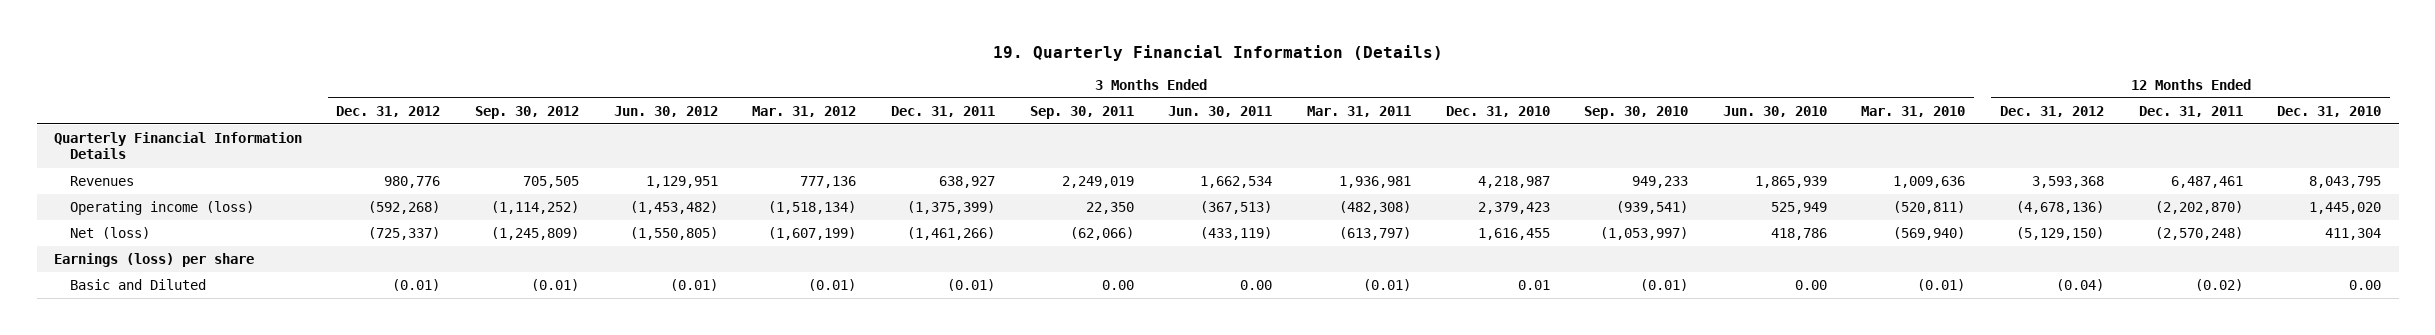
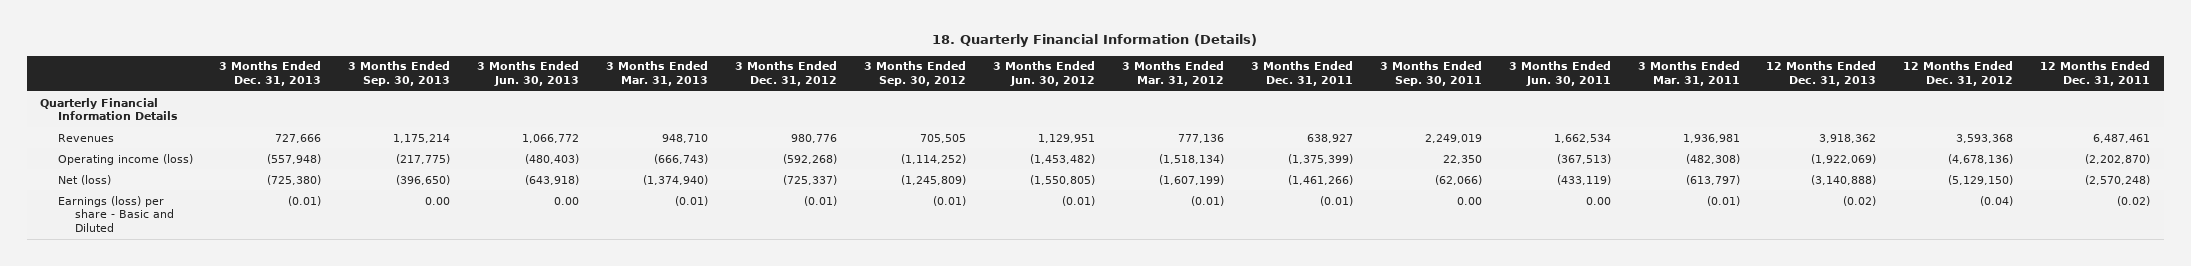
[992,44,1443,61] 19. Quarterly Financial Information (Details) -> [932,34,1258,48] 18. Quarterly Financial Information (Details)
[1445,105,1550,117] Dec. 31, 2010 -> none
[1584,105,1689,119] Sep. 30, 2010 -> none
[1722,105,1827,117] Jun. 30, 2010 -> none
[1861,105,1966,117] Mar. 31, 2010 -> none
[2277,105,2382,117] Dec. 31, 2010 -> none
none -> [219,61,322,87] 3 Months Ended Dec. 31, 2013
none -> [348,61,451,87] 3 Months Ended Sep. 30, 2013
none -> [477,61,580,87] 3 Months Ended Jun. 30, 2013
none -> [606,61,709,87] 3 Months Ended Mar. 31, 2013
none -> [1766,61,1877,87] 12 Months Ended Dec. 31, 2013
[53,253,254,268] Earnings (loss) per share -> none
[69,279,206,291] Basic and Diluted -> [57,195,174,233] Earnings (loss) per share - Basic and Diluted

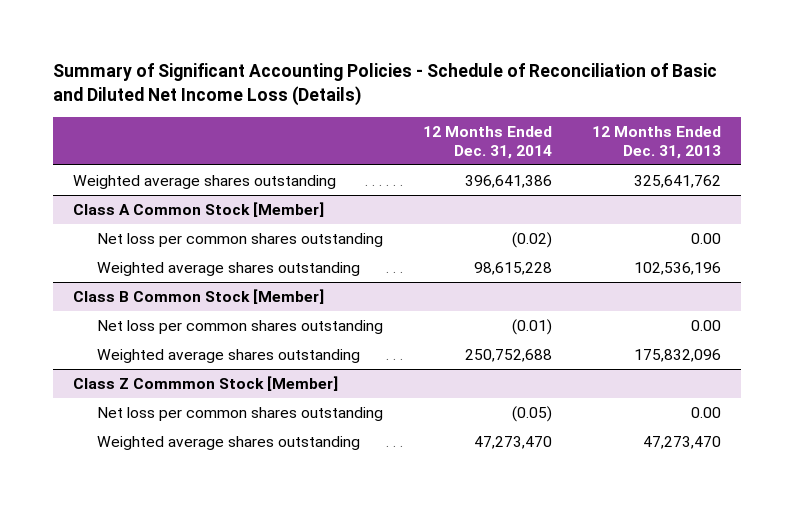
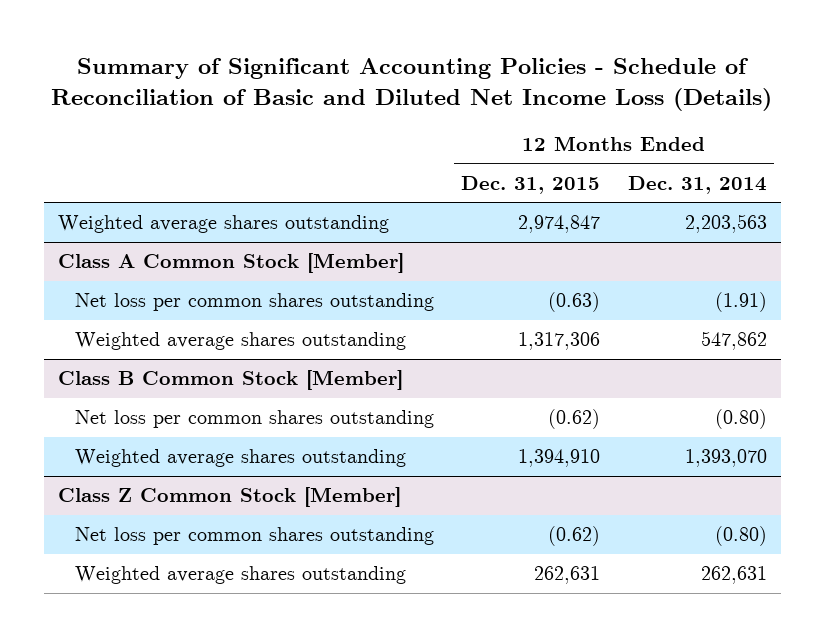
[592,125,722,159] 12 Months Ended Dec. 31, 2013 -> none
none -> [461,175,601,194] Dec. 31, 2015
[465,175,553,189] 396,641,386 -> [685,214,768,234] 2,203,563
[512,232,553,249] (0.02) -> [715,292,768,313] (1.91)
[474,262,553,276] 98,615,228 -> [701,331,768,351] 547,862
[512,319,553,336] (0.01) -> [715,409,768,430] (0.80)
[465,349,553,363] 250,752,688 -> [685,449,768,468] 1,393,070
[73,376,339,392] Class Z Commmon Stock [Member] -> [57,487,401,508] Class Z Common Stock [Member]
[512,406,553,423] (0.05) -> [715,526,768,547] (0.80)
[474,436,553,450] 47,273,470 -> [701,566,768,585] 262,631

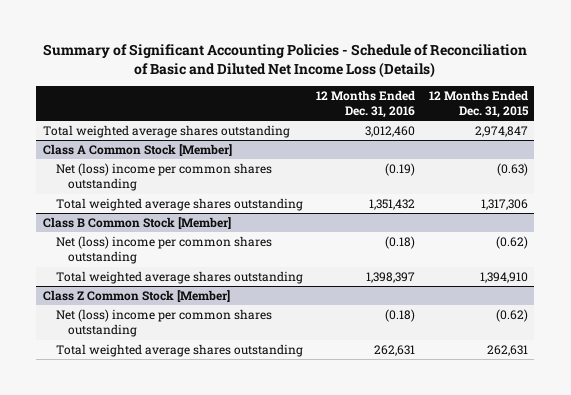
[628,175,768,194] Dec. 31, 2014 -> none
none -> [316,89,416,118] 12 Months Ended Dec. 31, 2016
[57,215,389,234] Weighted average shares outstanding -> [43,125,291,139] Total weighted average shares outstanding
[74,293,434,312] Net loss per common shares outstanding -> [55,163,272,192] Net (loss) income per common shares outstanding
[74,332,406,351] Weighted average shares outstanding -> [55,198,303,212] Total weighted average shares outstanding
[74,410,434,429] Net loss per common shares outstanding -> [55,236,272,265] Net (loss) income per common shares outstanding
[74,449,406,468] Weighted average shares outstanding -> [55,271,303,285] Total weighted average shares outstanding
[74,527,434,546] Net loss per common shares outstanding -> [55,309,272,338] Net (loss) income per common shares outstanding
[74,566,406,585] Weighted average shares outstanding -> [55,344,303,358] Total weighted average shares outstanding

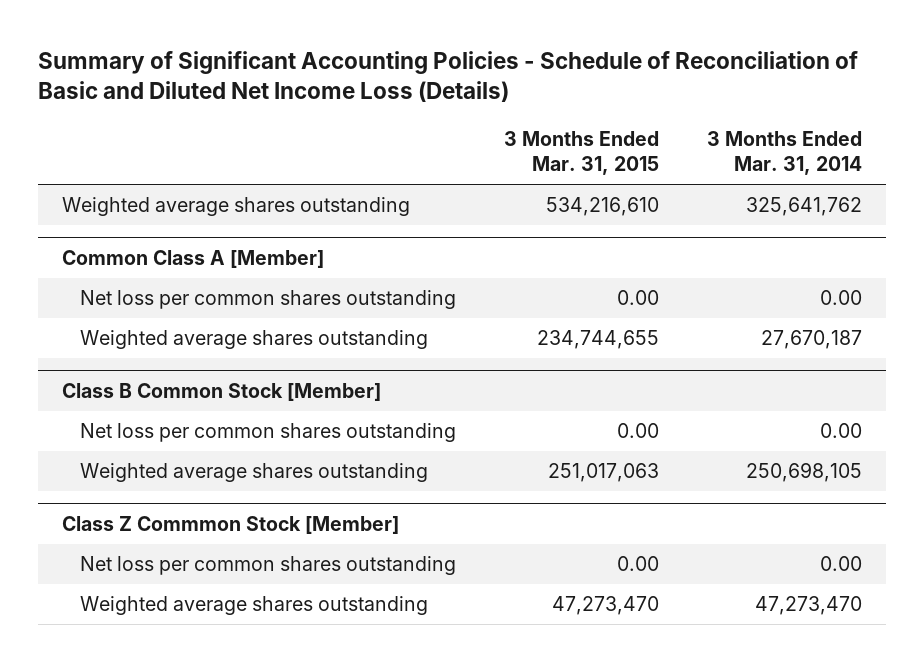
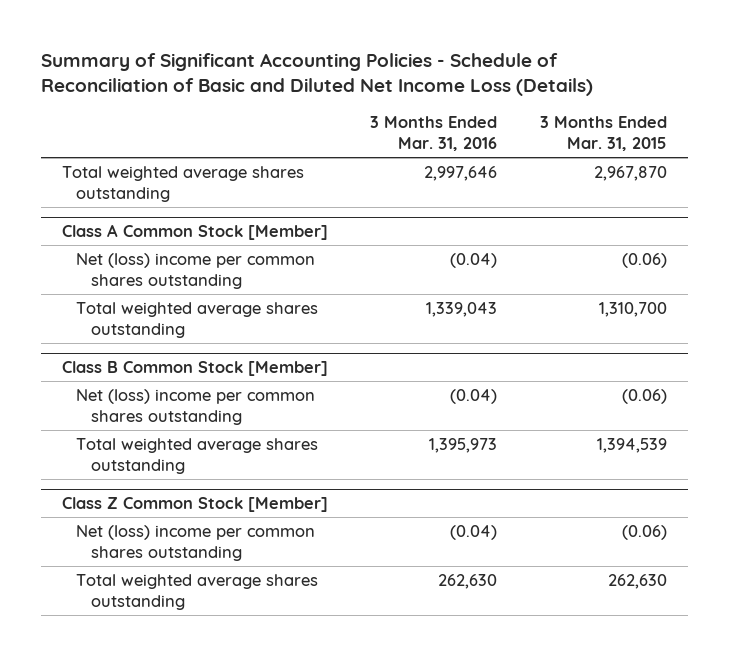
[706,131,862,176] 3 Months Ended Mar. 31, 2014 -> none
none -> [370,116,498,152] 3 Months Ended Mar. 31, 2016
[62,197,411,217] Weighted average shares outstanding -> [62,165,305,202] Total weighted average shares outstanding
[546,197,660,217] 534,216,610 -> [593,165,667,181] 2,967,870
[62,249,325,268] Common Class A [Member] -> [62,224,329,241] Class A Common Stock [Member]
[80,290,457,310] Net loss per common shares outstanding -> [76,252,316,289] Net (loss) income per common shares outstanding
[617,290,660,306] 0.00 -> [621,252,667,268] (0.06)
[80,330,429,350] Weighted average shares outstanding -> [76,301,319,338] Total weighted average shares outstanding
[537,330,660,350] 234,744,655 -> [598,301,667,317] 1,310,700
[80,423,457,443] Net loss per common shares outstanding -> [76,388,316,425] Net (loss) income per common shares outstanding
[617,423,660,439] 0.00 -> [621,388,667,404] (0.06)
[80,463,429,483] Weighted average shares outstanding -> [76,437,319,474] Total weighted average shares outstanding
[548,463,660,483] 251,017,063 -> [596,437,667,453] 1,394,539
[62,515,400,534] Class Z Commmon Stock [Member] -> [62,497,329,513] Class Z Common Stock [Member]
[80,556,457,576] Net loss per common shares outstanding -> [76,524,316,561] Net (loss) income per common shares outstanding
[617,556,660,572] 0.00 -> [621,524,667,540] (0.06)
[80,596,429,616] Weighted average shares outstanding -> [76,573,319,610] Total weighted average shares outstanding
[552,596,660,616] 47,273,470 -> [607,573,667,589] 262,630

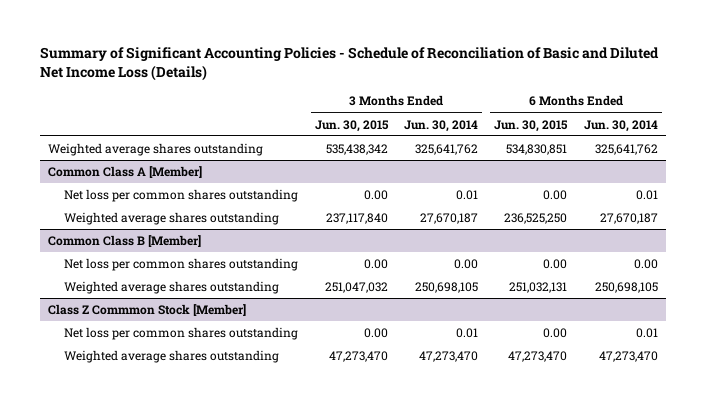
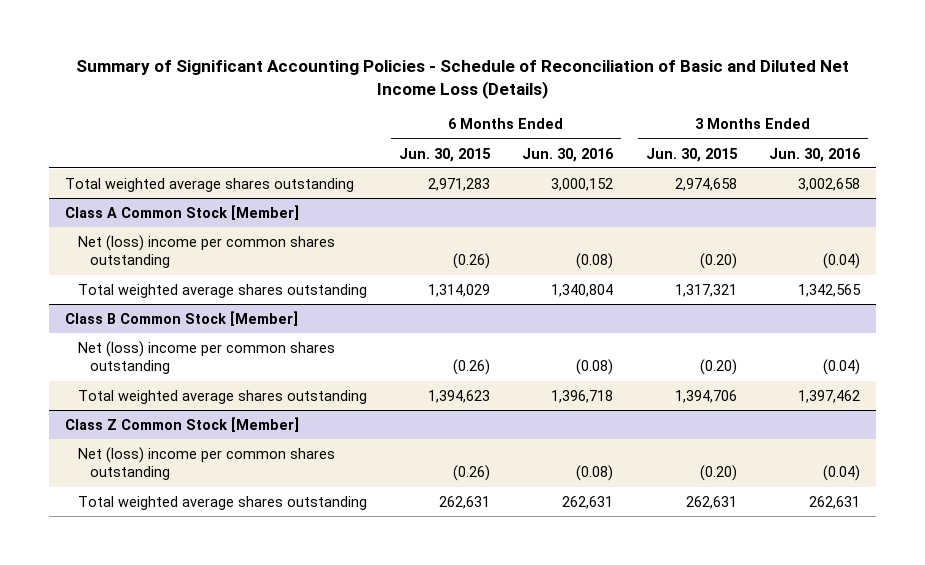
[403,119,478,132] Jun. 30, 2014 -> none
[583,119,658,132] Jun. 30, 2014 -> none
none -> [522,147,615,162] Jun. 30, 2016
none -> [768,147,861,162] Jun. 30, 2016
[47,143,263,157] Weighted average shares outstanding -> [65,177,355,192] Total weighted average shares outstanding
[325,144,388,156] 535,438,342 -> [674,177,737,191] 2,974,658
[506,144,568,156] 534,830,851 -> [428,177,491,191] 2,971,283
[47,166,202,179] Common Class A [Member] -> [65,204,300,220] Class A Common Stock [Member]
[64,189,299,203] Net loss per common shares outstanding -> [77,234,335,269] Net (loss) income per common shares outstanding
[363,190,388,201] 0.00 -> [699,253,737,270] (0.20)
[543,190,568,201] 0.00 -> [453,253,491,270] (0.26)
[64,212,280,226] Weighted average shares outstanding -> [77,283,367,298] Total weighted average shares outstanding
[325,213,388,225] 237,117,840 -> [674,283,737,297] 1,317,321
[504,213,568,225] 236,525,250 -> [428,283,491,297] 1,314,029
[47,235,201,248] Common Class B [Member] -> [65,310,299,326] Class B Common Stock [Member]
[64,258,299,272] Net loss per common shares outstanding -> [77,340,335,375] Net (loss) income per common shares outstanding
[363,259,388,270] 0.00 -> [699,359,737,376] (0.20)
[543,259,568,270] 0.00 -> [453,359,491,376] (0.26)
[64,281,280,295] Weighted average shares outstanding -> [77,389,367,404] Total weighted average shares outstanding
[324,282,388,294] 251,047,032 -> [674,389,737,403] 1,394,706
[509,282,568,294] 251,032,131 -> [428,389,491,403] 1,394,623
[47,304,246,317] Class Z Commmon Stock [Member] -> [65,416,300,432] Class Z Common Stock [Member]
[64,327,299,341] Net loss per common shares outstanding -> [77,446,335,481] Net (loss) income per common shares outstanding
[363,328,388,339] 0.00 -> [699,465,737,482] (0.20)
[543,328,568,339] 0.00 -> [453,465,491,482] (0.26)
[64,350,280,364] Weighted average shares outstanding -> [77,495,367,510] Total weighted average shares outstanding
[328,351,388,363] 47,273,470 -> [685,495,737,509] 262,631
[508,351,568,363] 47,273,470 -> [439,495,491,509] 262,631

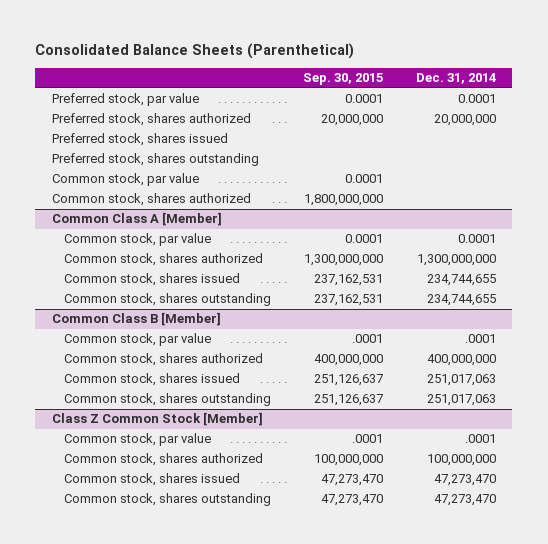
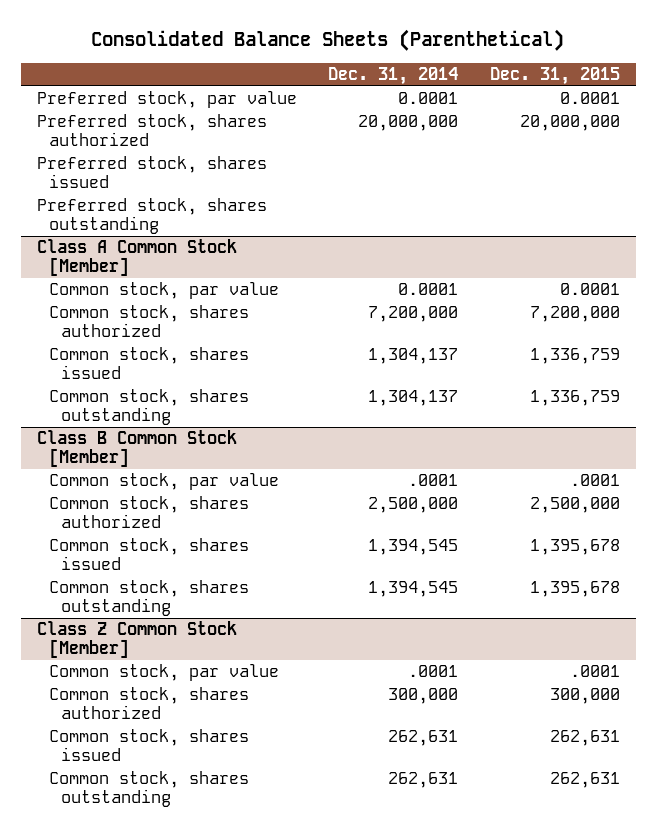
[303,73,384,86] Sep. 30, 2015 -> none
none -> [489,67,620,86] Dec. 31, 2015
[51,173,199,187] Common stock, par value -> none
[51,193,251,207] Common stock, shares authorized -> none
[51,212,222,227] Common Class A [Member] -> [36,239,237,277] Class A Common Stock [Member]
[417,254,497,267] 1,300,000,000 -> [368,306,459,323] 7,200,000
[427,274,497,287] 234,744,655 -> [368,348,459,365] 1,304,137
[427,294,497,307] 234,744,655 -> [368,390,459,407] 1,304,137
[51,312,221,327] Common Class B [Member] -> [36,430,237,468] Class B Common Stock [Member]
[427,354,497,367] 400,000,000 -> [368,497,459,514] 2,500,000
[427,374,497,387] 251,017,063 -> [368,539,459,556] 1,394,545
[427,394,497,407] 251,017,063 -> [368,581,459,598] 1,394,545
[427,454,497,467] 100,000,000 -> [388,688,459,705] 300,000
[434,474,497,487] 47,273,470 -> [388,730,459,747] 262,631
[434,494,497,507] 47,273,470 -> [388,772,459,789] 262,631

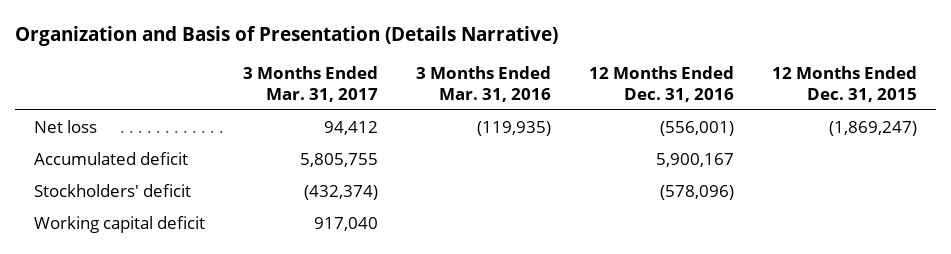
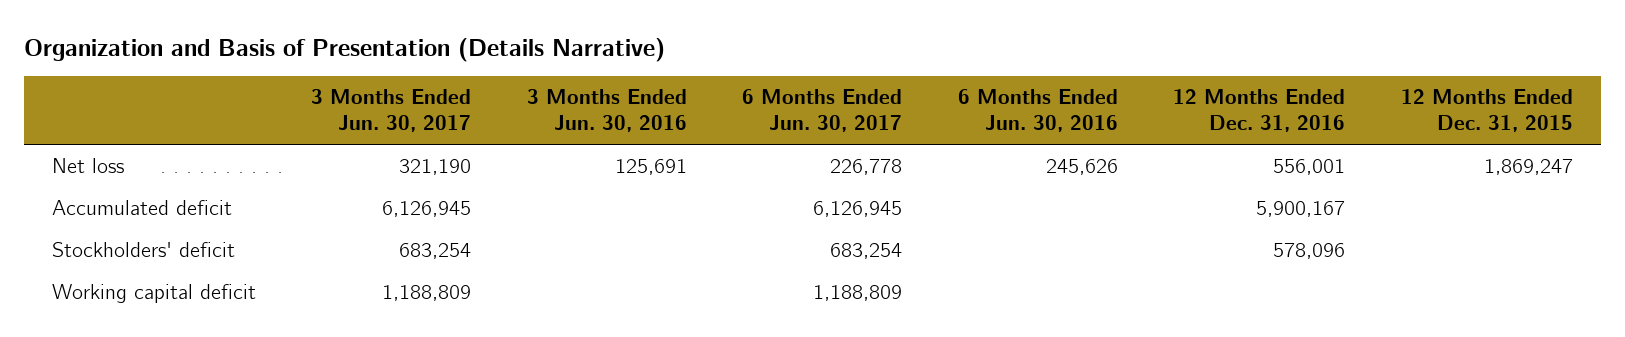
[242,66,378,102] 3 Months Ended Mar. 31, 2017 -> none
[416,66,552,102] 3 Months Ended Mar. 31, 2016 -> none
none -> [311,88,472,133] 3 Months Ended Jun. 30, 2017
none -> [526,88,687,133] 3 Months Ended Jun. 30, 2016
none -> [742,88,903,133] 6 Months Ended Jun. 30, 2017
none -> [957,88,1118,133] 6 Months Ended Jun. 30, 2016
[660,120,735,136] (556,001) -> [1273,158,1346,175] 556,001
[829,120,918,136] (1,869,247) -> [1483,158,1573,175] 1,869,247
[660,184,735,200] (578,096) -> [1273,242,1346,259] 578,096

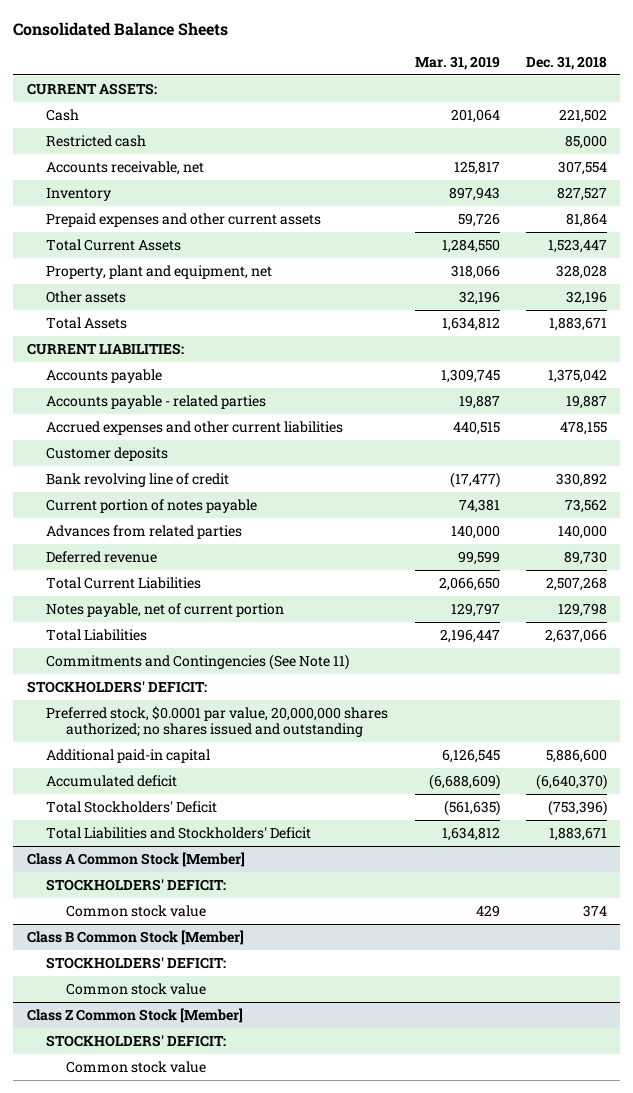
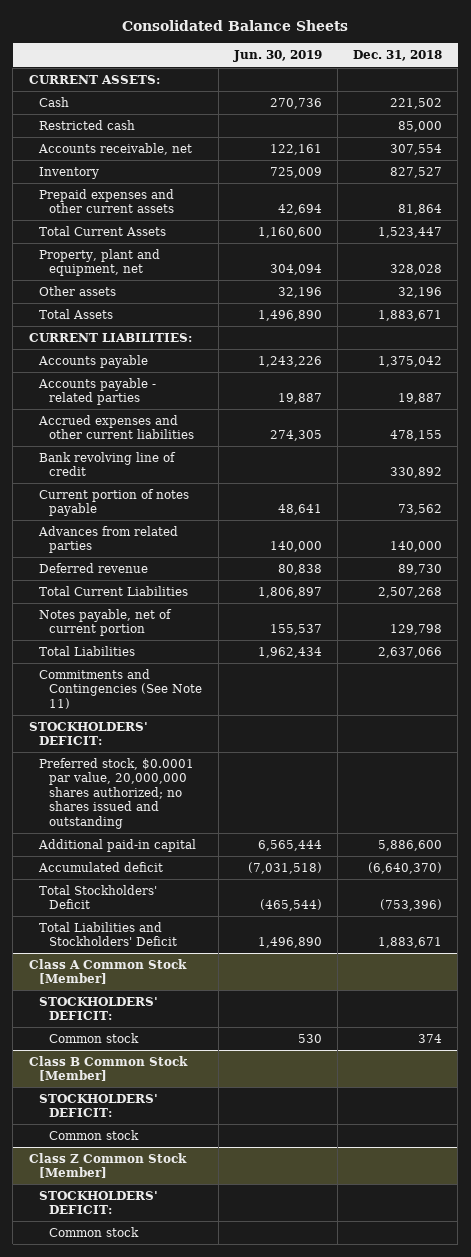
[414,55,500,70] Mar. 31, 2019 -> none
none -> [232,50,322,63] Jun. 30, 2019
[46,446,169,461] Customer deposits -> none
[65,904,206,917] Common stock value -> [49,1032,140,1043] Common stock
[65,982,206,995] Common stock value -> [49,1129,140,1140] Common stock
[65,1060,206,1073] Common stock value -> [49,1226,140,1237] Common stock

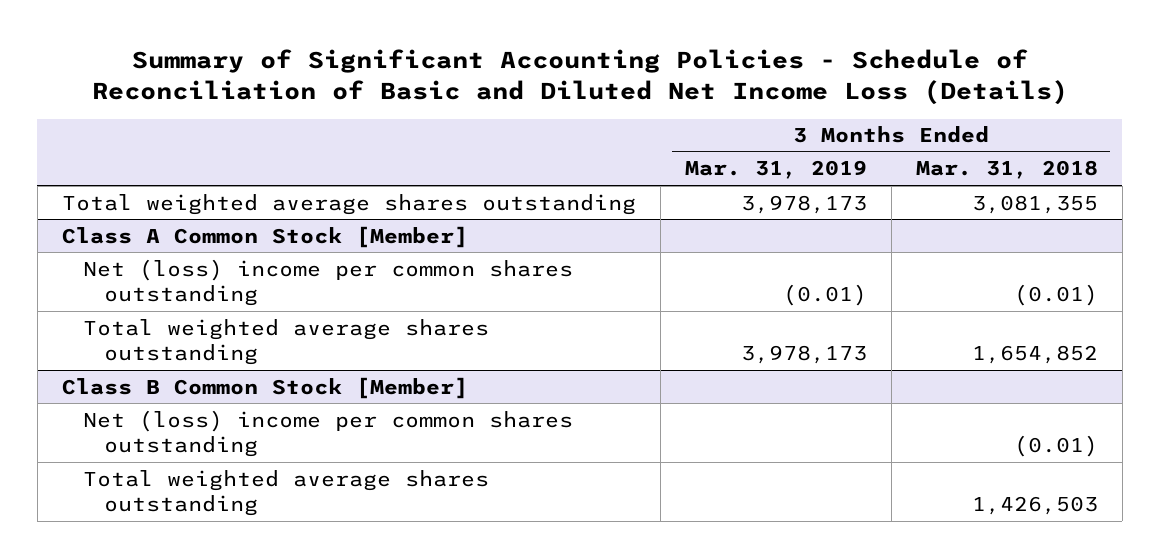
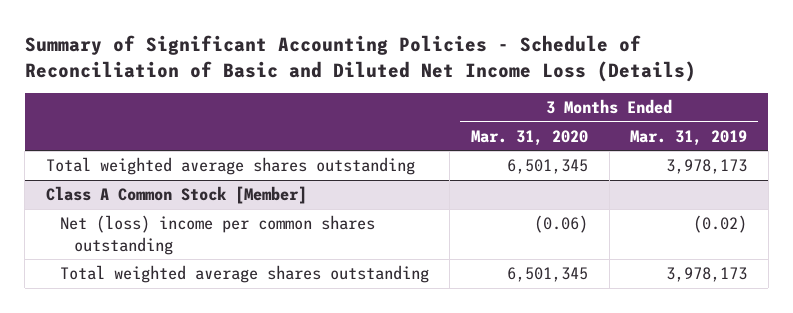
[915,160,1098,180] Mar. 31, 2018 -> none
none -> [470,129,588,146] Mar. 31, 2020
[782,284,867,307] (0.01) -> [693,215,748,234] (0.02)
[61,376,468,399] Class B Common Stock [Member] -> none
[82,409,573,458] Net (loss) income per common shares outstanding -> none
[82,469,489,517] Total weighted average shares outstanding -> none

